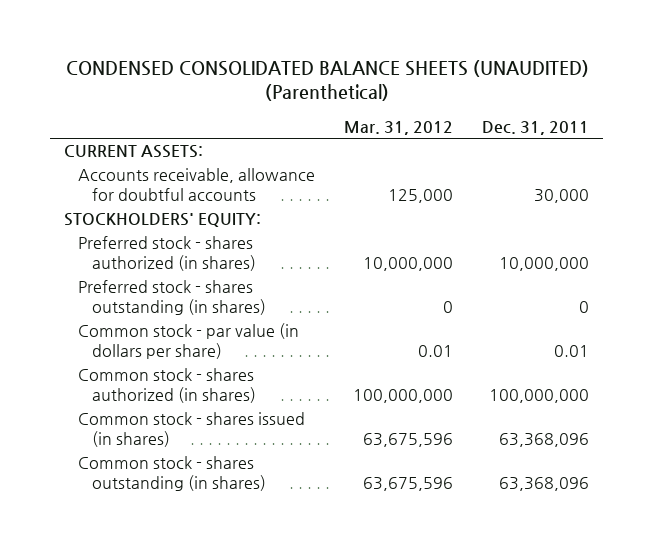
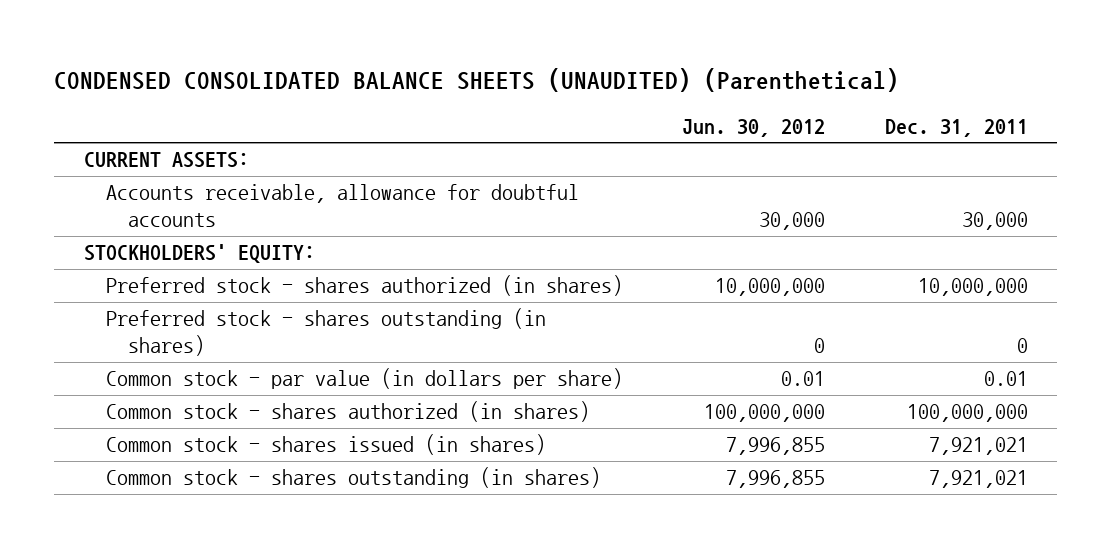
[344,120,454,135] Mar. 31, 2012 -> none
none -> [682,118,826,137] Jun. 30, 2012
[499,433,590,448] 63,368,096 -> [928,437,1028,456] 7,921,021
[499,477,590,492] 63,368,096 -> [928,470,1028,489] 7,921,021

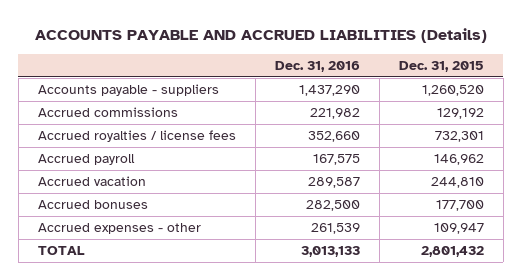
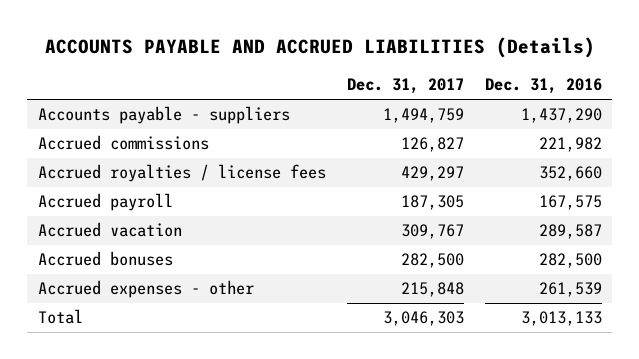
[398,60,484,72] Dec. 31, 2015 -> none
none -> [346,78,464,95] Dec. 31, 2017
[37,246,85,256] TOTAL -> [37,309,83,325] Total

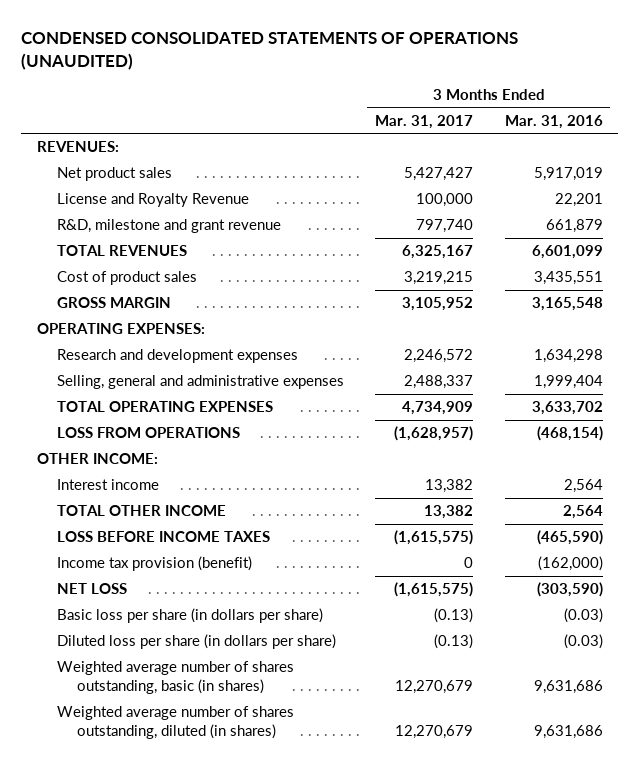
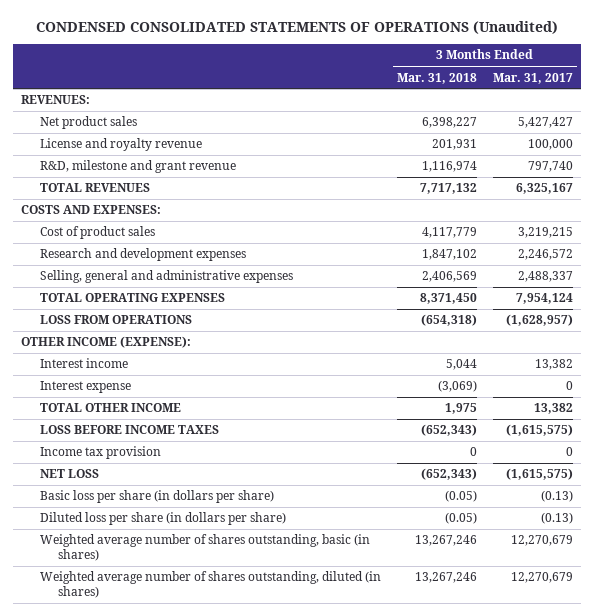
[20,31,518,70] CONDENSED CONSOLIDATED STATEMENTS OF OPERATIONS (UNAUDITED) -> [35,20,558,34] CONDENSED CONSOLIDATED STATEMENTS OF OPERATIONS (Unaudited)
[504,114,603,129] Mar. 31, 2016 -> none
none -> [396,72,477,84] Mar. 31, 2018
[56,193,249,208] License and Royalty Revenue -> [39,138,202,152] License and royalty revenue
none -> [21,205,162,215] COSTS AND EXPENSES:
[56,297,171,309] GROSS MARGIN -> none
[36,323,205,335] OPERATING EXPENSES: -> none
[402,401,474,416] 4,734,909 -> [515,293,573,305] 7,954,124
[36,453,158,465] OTHER INCOME: -> [21,336,192,349] OTHER INCOME (EXPENSE):
none -> [39,381,131,394] Interest expense
[56,556,252,572] Income tax provision (benefit) -> [39,446,161,460] Income tax provision

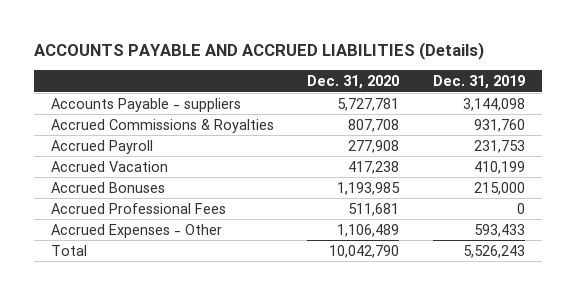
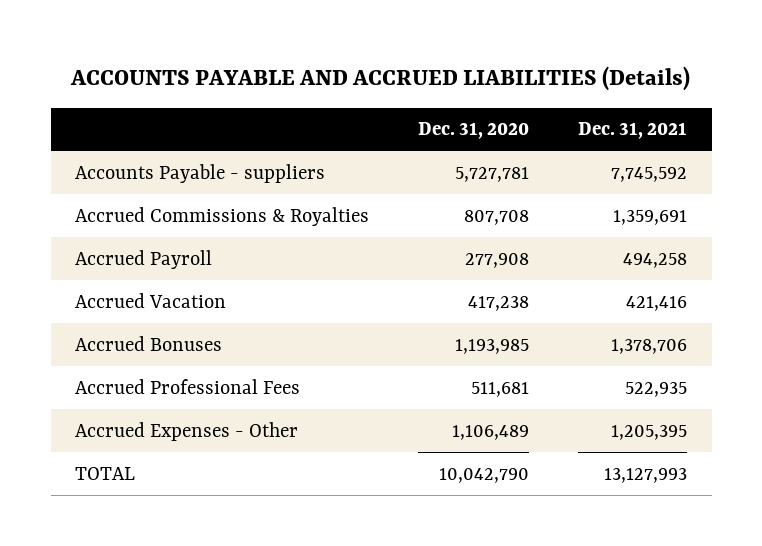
[433,75,526,90] Dec. 31, 2019 -> none
none -> [578,122,688,140] Dec. 31, 2021
[50,244,87,256] Total -> [75,466,136,480] TOTAL

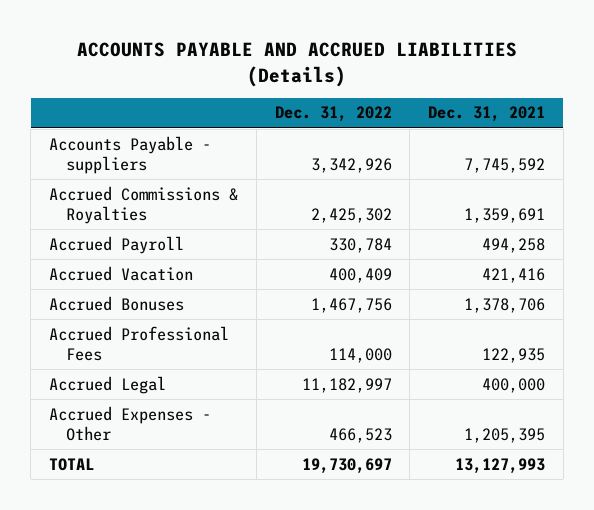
[418,122,530,140] Dec. 31, 2020 -> none
none -> [274,106,392,123] Dec. 31, 2022
[625,381,688,397] 522,935 -> [482,347,546,363] 122,935
none -> [48,375,166,394] Accrued Legal

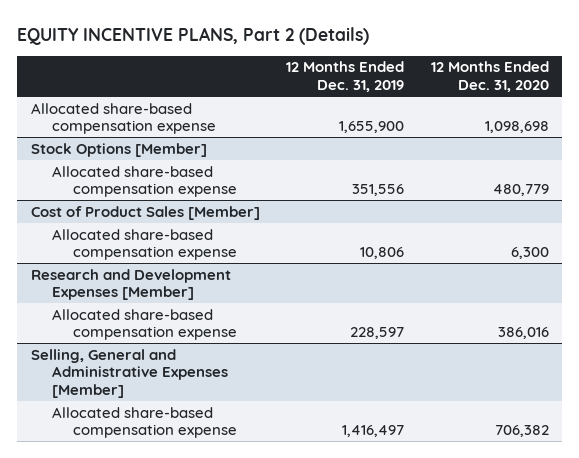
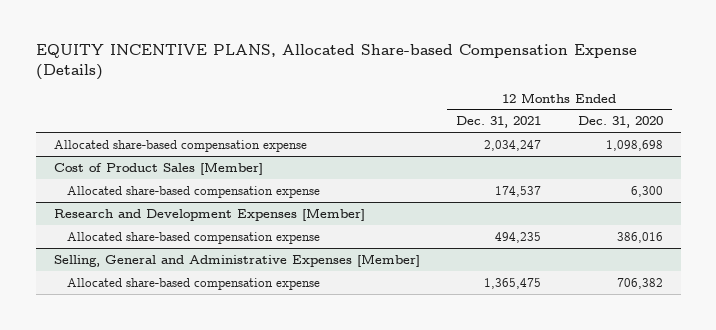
[17,26,370,45] EQUITY INCENTIVE PLANS, Part 2 (Details) -> [35,44,637,80] EQUITY INCENTIVE PLANS, Allocated Share-based Compensation Expense (Details)
[286,61,405,93] 12 Months Ended Dec. 31, 2019 -> none
none -> [456,116,542,129] Dec. 31, 2021
[30,142,207,157] Stock Options [Member] -> none
[51,165,237,198] Allocated share-based compensation expense -> none

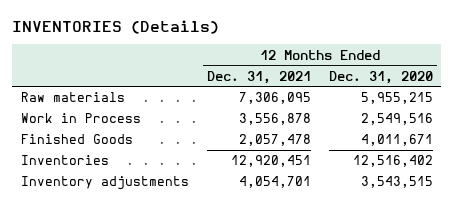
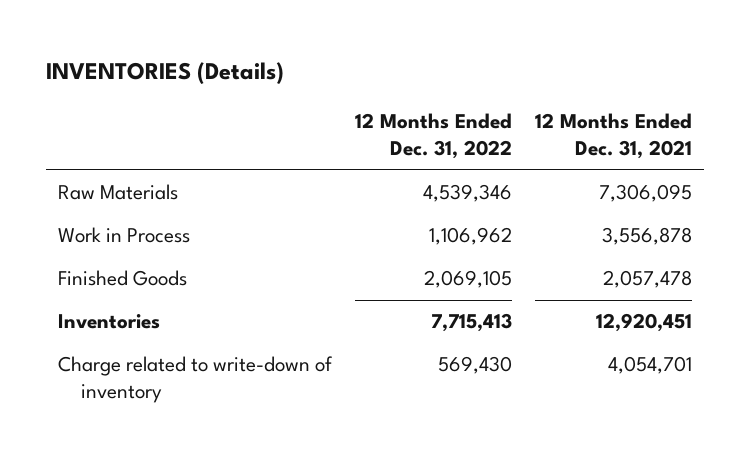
[328,70,433,84] Dec. 31, 2020 -> none
none -> [354,112,512,160] 12 Months Ended Dec. 31, 2022
[21,92,126,103] Raw materials -> [57,184,178,201] Raw Materials
[21,176,190,191] Inventory adjustments -> [57,356,333,404] Charge related to write-down of inventory

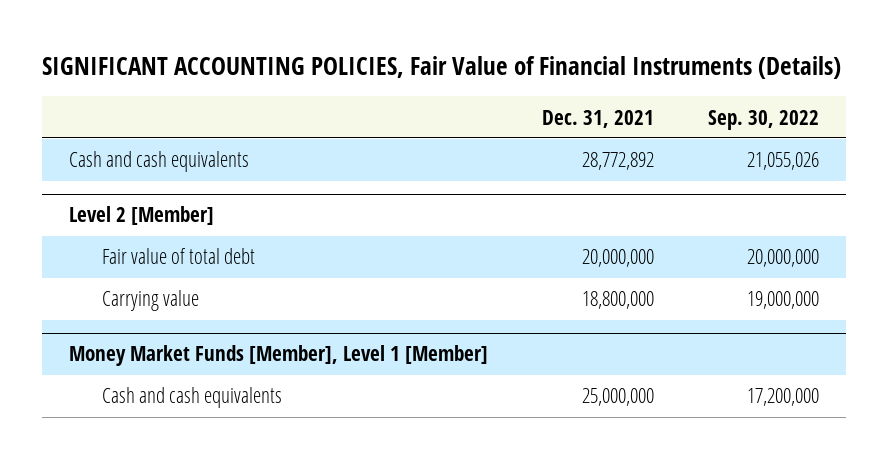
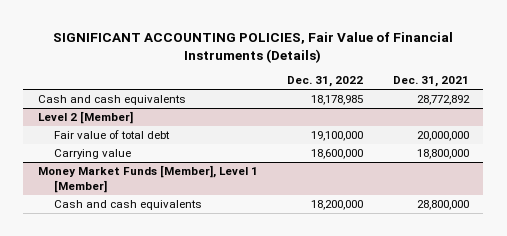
[708,109,820,130] Sep. 30, 2022 -> none
none -> [287,76,364,88] Dec. 31, 2022
[582,388,655,407] 25,000,000 -> [416,200,469,211] 28,800,000

